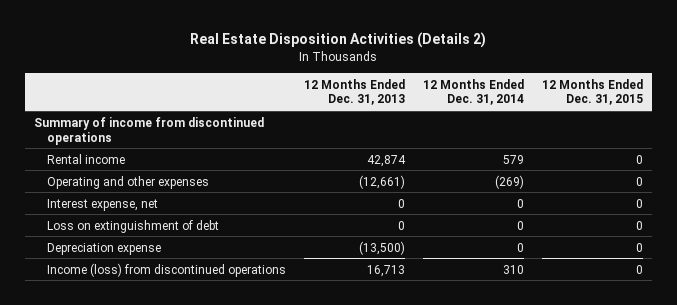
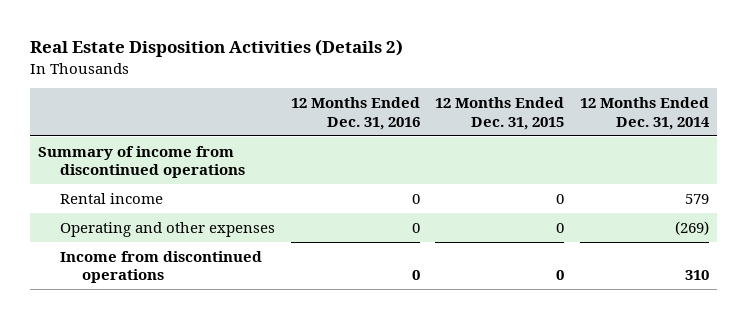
[303,78,405,106] 12 Months Ended Dec. 31, 2013 -> none
none -> [290,97,420,130] 12 Months Ended Dec. 31, 2016
[46,198,158,211] Interest expense, net -> none
[46,219,219,233] Loss on extinguishment of debt -> none
[46,242,161,255] Depreciation expense -> none
[46,262,286,277] Income (loss) from discontinued operations -> [59,250,262,284] Income from discontinued operations

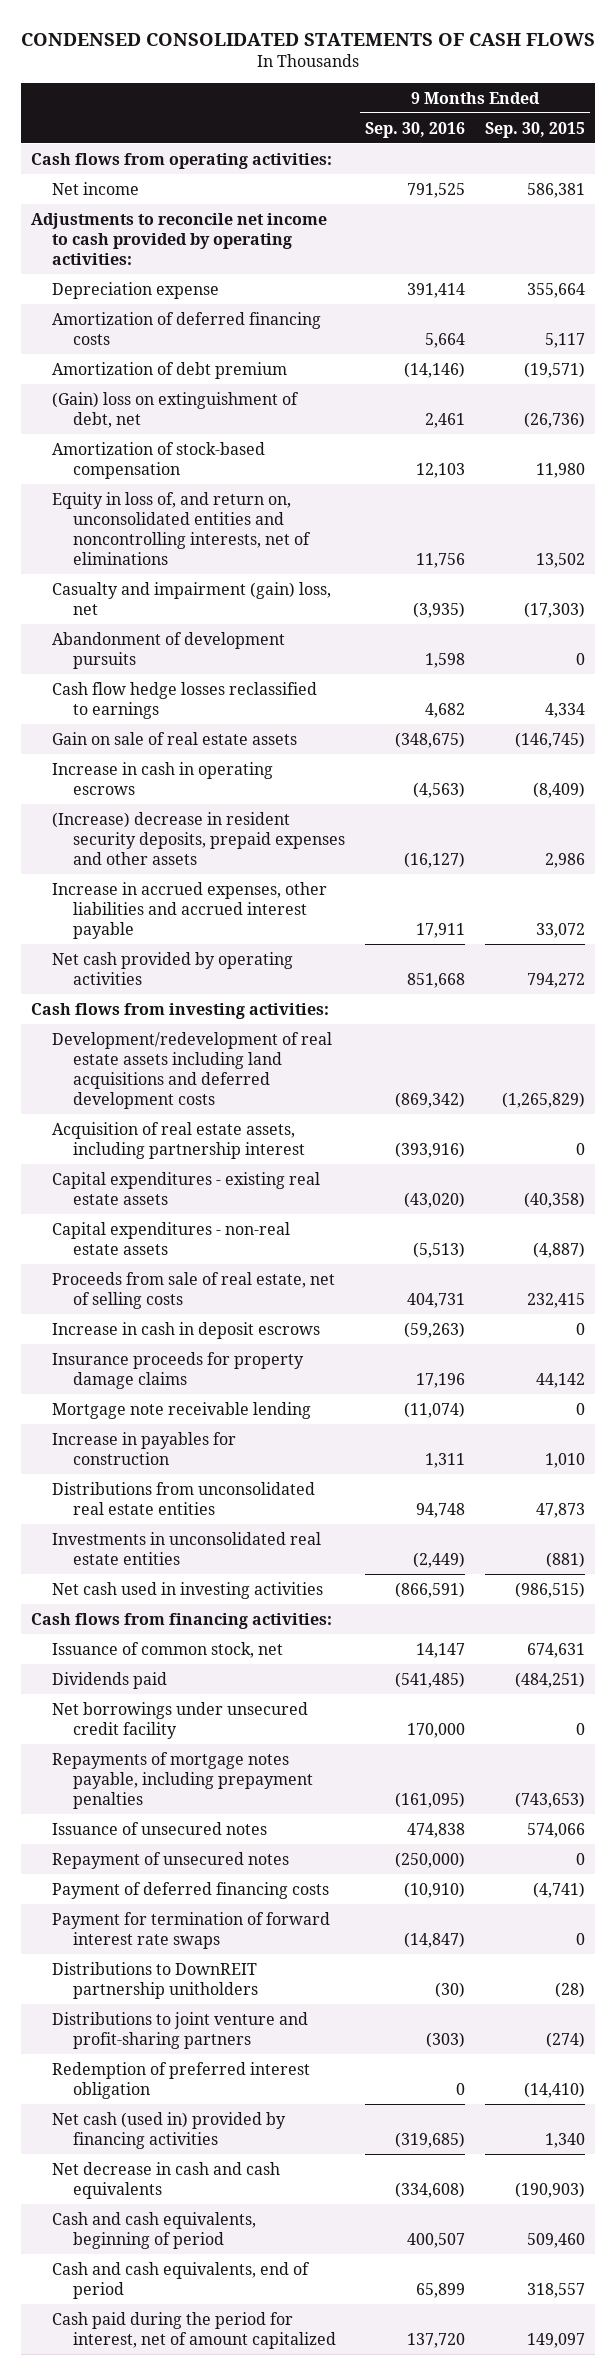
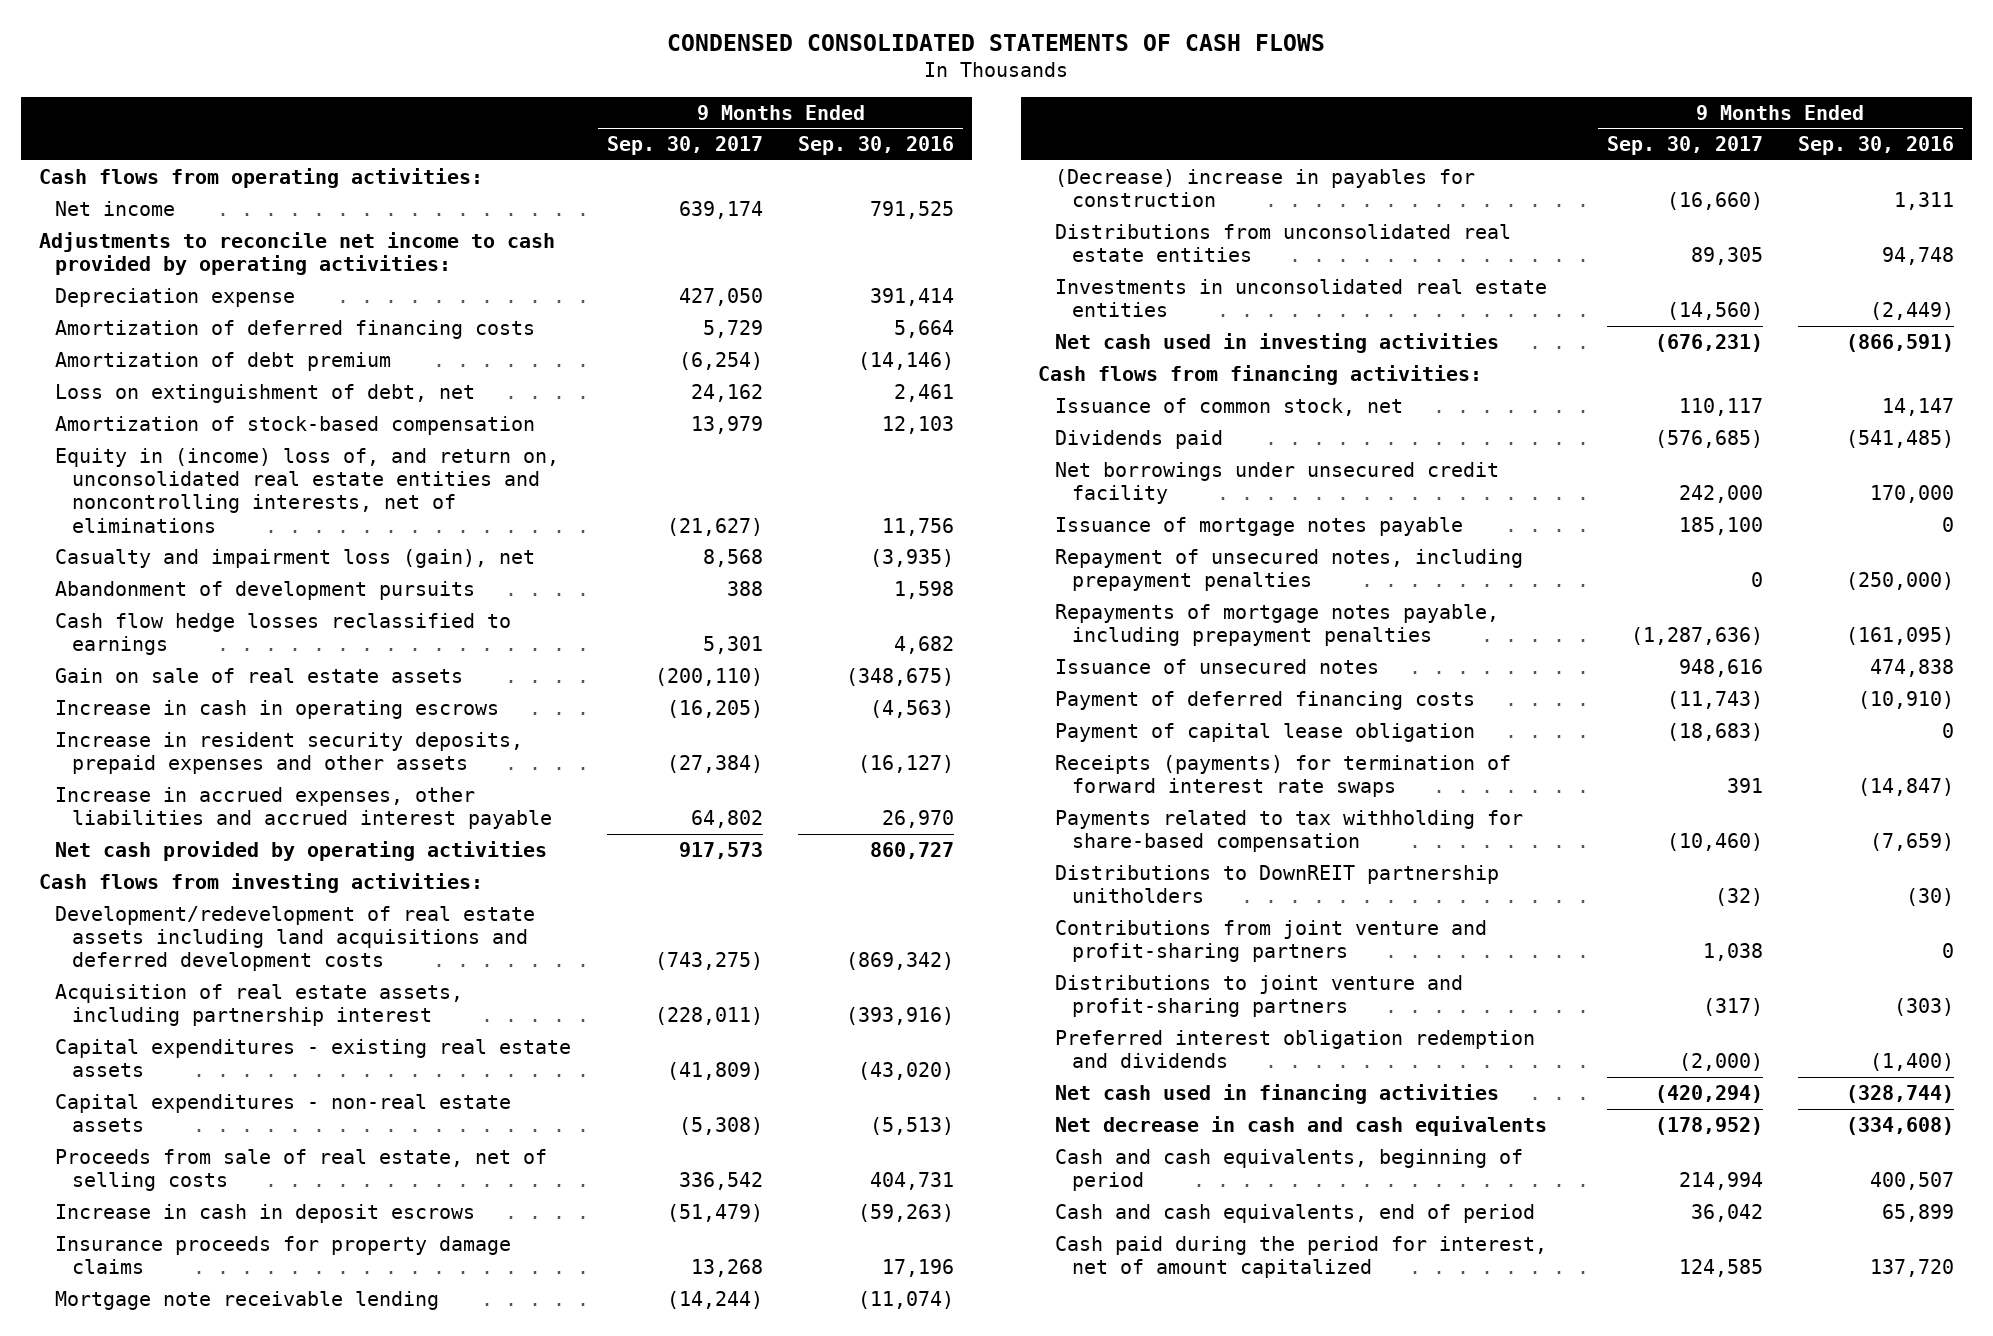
[485,121,586,138] Sep. 30, 2015 -> none
none -> [606,136,763,156] Sep. 30, 2017
[52,391,300,428] (Gain) loss on extinguishment of debt, net -> [55,383,476,403] Loss on extinguishment of debt, net
[52,491,312,565] Equity in loss of, and return on, unconsolidated entities and noncontrolling interests, net of eliminations -> [55,447,560,533] Equity in (income) loss of, and return on, unconsolidated real estate entities and noncontrolling interests, net of eliminations
[52,581,332,615] Casualty and impairment (gain) loss, net -> [55,548,536,568] Casualty and impairment loss (gain), net
[52,811,346,865] (Increase) decrease in resident security deposits, prepaid expenses and other assets -> [55,731,524,775] Increase in resident security deposits, prepaid expenses and other assets
[416,922,466,938] 17,911 -> [882,810,955,829] 26,970
[407,972,466,988] 851,668 -> [870,841,955,859] 860,727
[52,1431,237,1465] Increase in payables for construction -> [1055,168,1476,208] (Decrease) increase in payables for construction
none -> [1055,516,1464,536] Issuance of mortgage notes payable
none -> [1055,548,1524,592] Repayment of unsecured notes, including prepayment penalties
[52,1851,290,1869] Repayment of unsecured notes -> none
none -> [1055,722,1476,742] Payment of capital lease obligation
[52,1911,331,1949] Payment for termination of forward interest rate swaps -> [1055,754,1512,798] Receipts (payments) for termination of forward interest rate swaps
none -> [1055,809,1524,853] Payments related to tax withholding for share-based compensation
none -> [1055,919,1488,963] Contributions from joint venture and profit-sharing partners
[52,2061,311,2099] Redemption of preferred interest obligation -> [1055,1029,1536,1069] Preferred interest obligation redemption and dividends
[456,2082,466,2095] 0 -> [1870,1053,1955,1072] (1,400)
[52,2111,287,2149] Net cash (used in) provided by financing activities -> [1055,1083,1500,1104] Net cash used in financing activities
[395,2131,466,2148] (319,685) -> [1846,1084,1955,1103] (328,744)

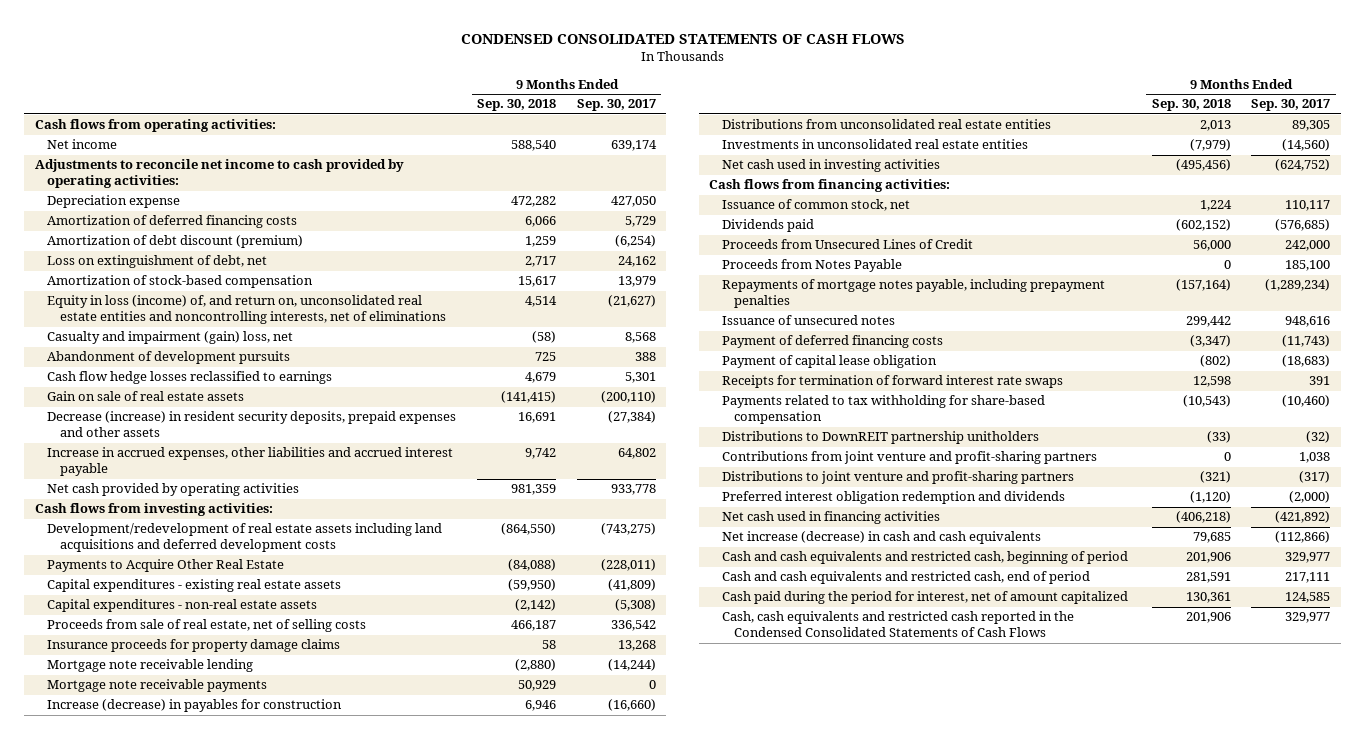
[798,136,955,156] Sep. 30, 2016 -> none
none -> [477,99,557,112] Sep. 30, 2018
[55,351,392,371] Amortization of debt premium -> [47,235,304,249] Amortization of debt discount (premium)
[55,447,560,533] Equity in (income) loss of, and return on, unconsolidated real estate entities and noncontrolling interests, net of eliminations -> [47,295,447,325] Equity in loss (income) of, and return on, unconsolidated real estate entities and noncontrolling interests, net of eliminations
[55,548,536,568] Casualty and impairment loss (gain), net -> [47,331,294,345] Casualty and impairment (gain) loss, net
[55,699,500,719] Increase in cash in operating escrows -> none
[55,731,524,775] Increase in resident security deposits, prepaid expenses and other assets -> [47,411,457,438] Decrease (increase) in resident security deposits, prepaid expenses and other assets
[678,841,763,859] 917,573 -> [611,484,657,496] 933,778
[55,983,464,1027] Acquisition of real estate assets, including partnership interest -> [47,559,285,573] Payments to Acquire Other Real Estate
[55,1203,476,1223] Increase in cash in deposit escrows -> none
none -> [47,679,268,693] Mortgage note receivable payments
[1055,168,1476,208] (Decrease) increase in payables for construction -> [47,699,343,713] Increase (decrease) in payables for construction
[1654,333,1763,352] (676,231) -> [1275,159,1331,172] (624,752)
[1055,548,1524,592] Repayment of unsecured notes, including prepayment penalties -> none
[1055,461,1500,505] Net borrowings under unsecured credit facility -> [721,239,973,250] Proceeds from Unsecured Lines of Credit
[1055,516,1464,536] Issuance of mortgage notes payable -> [721,259,902,273] Proceeds from Notes Payable
[1630,627,1763,646] (1,287,636) -> [1265,279,1331,292] (1,289,234)
[1055,754,1512,798] Receipts (payments) for termination of forward interest rate swaps -> [721,375,1063,389] Receipts for termination of forward interest rate swaps
[1654,1084,1763,1103] (420,294) -> [1275,511,1331,524] (421,892)
[1055,1115,1548,1136] Net decrease in cash and cash equivalents -> [721,531,1041,545] Net increase (decrease) in cash and cash equivalents
[1654,1116,1763,1135] (178,952) -> [1275,531,1331,544] (112,866)
[1055,1148,1524,1192] Cash and cash equivalents, beginning of period -> [721,551,1128,565] Cash and cash equivalents and restricted cash, beginning of period
[1678,1172,1763,1191] 214,994 -> [1285,552,1331,564] 329,977
[1055,1203,1536,1223] Cash and cash equivalents, end of period -> [721,571,1090,585] Cash and cash equivalents and restricted cash, end of period
[1690,1203,1763,1222] 36,042 -> [1285,572,1331,584] 217,111
none -> [721,611,1074,638] Cash, cash equivalents and restricted cash reported in the Condensed Consolidated Statements of Cash Flows

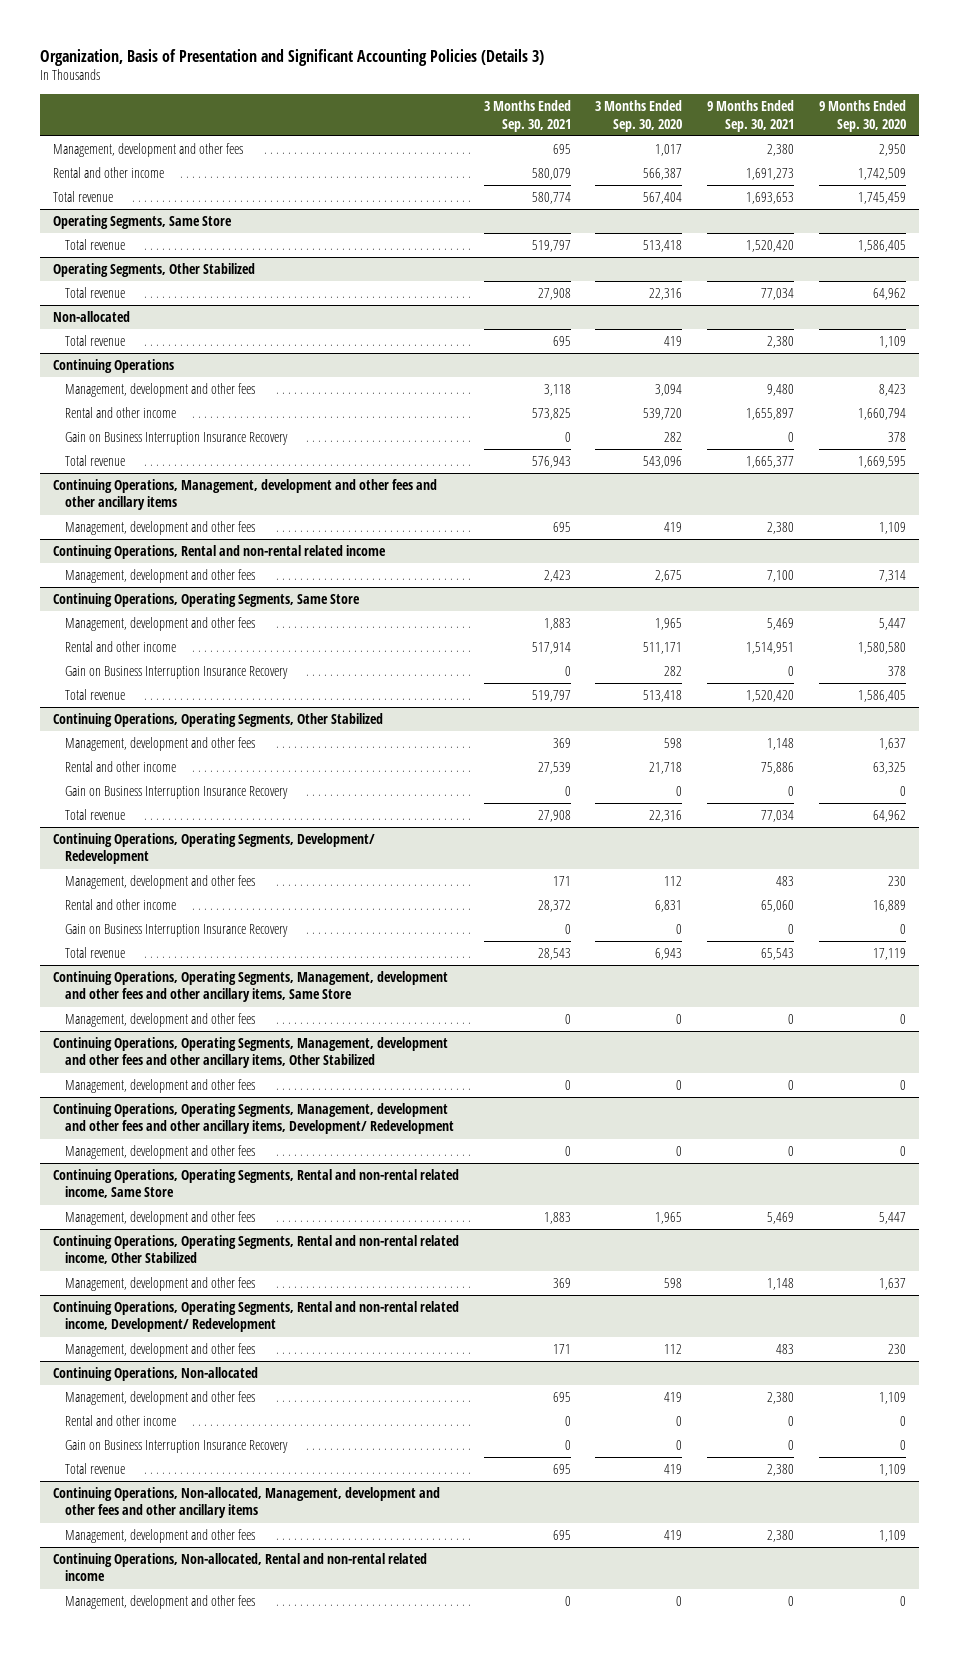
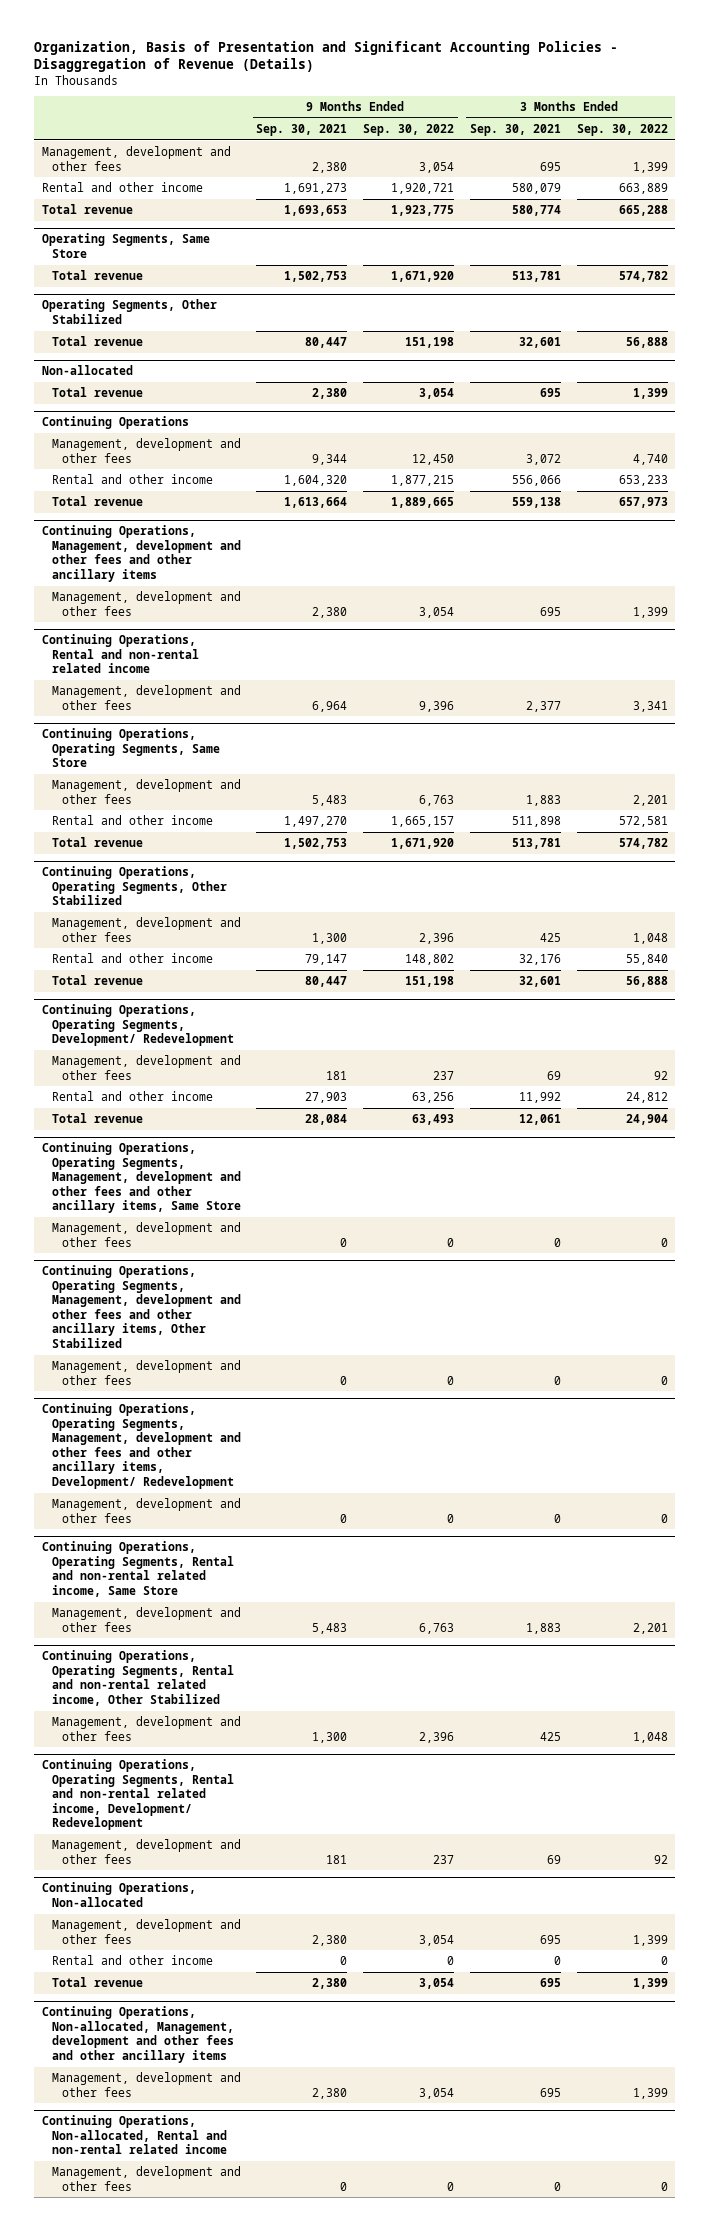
[40,48,545,66] Organization, Basis of Presentation and Significant Accounting Policies (Details 3) -> [34,40,619,73] Organization, Basis of Presentation and Significant Accounting Policies - Disaggregation of Revenue (Details)
[595,100,683,132] 3 Months Ended Sep. 30, 2020 -> none
[819,100,907,132] 9 Months Ended Sep. 30, 2020 -> none
none -> [363,123,455,136] Sep. 30, 2022
none -> [576,123,668,136] Sep. 30, 2022
[531,240,571,253] 519,797 -> [511,271,561,283] 513,781
[746,240,795,253] 1,520,420 -> [284,271,348,283] 1,502,753
[537,288,571,301] 27,908 -> [518,337,561,349] 32,601
[761,288,795,301] 77,034 -> [305,337,348,349] 80,447
[65,432,289,446] Gain on Business Interruption Insurance Recovery -> none
[543,384,571,397] 3,118 -> [525,453,561,465] 3,072
[767,384,795,397] 9,480 -> [312,453,348,465] 9,344
[531,408,571,421] 573,825 -> [511,475,561,487] 556,066
[746,408,795,421] 1,655,897 -> [284,475,348,487] 1,604,320
[531,456,571,469] 576,943 -> [511,497,561,509] 559,138
[746,456,795,469] 1,665,377 -> [284,497,348,509] 1,613,664
[543,570,571,583] 2,423 -> [525,700,561,712] 2,377
[767,570,795,583] 7,100 -> [312,700,348,712] 6,964
[65,666,289,680] Gain on Business Interruption Insurance Recovery -> none
[767,618,795,631] 5,469 -> [312,794,348,806] 5,483
[531,642,571,655] 517,914 -> [511,816,561,828] 511,898
[746,642,795,655] 1,514,951 -> [284,816,348,828] 1,497,270
[531,690,571,703] 519,797 -> [511,838,561,850] 513,781
[746,690,795,703] 1,520,420 -> [284,838,348,850] 1,502,753
[65,786,289,800] Gain on Business Interruption Insurance Recovery -> none
[552,738,571,749] 369 -> [539,932,561,942] 425
[767,738,795,751] 1,148 -> [312,932,348,944] 1,300
[537,762,571,775] 27,539 -> [518,954,561,966] 32,176
[761,762,795,775] 75,886 -> [305,954,348,966] 79,147
[537,810,571,823] 27,908 -> [518,976,561,988] 32,601
[761,810,795,823] 77,034 -> [305,976,348,988] 80,447
[65,924,289,938] Gain on Business Interruption Insurance Recovery -> none
[552,876,571,887] 171 -> [546,1070,561,1080] 69
[776,876,795,887] 483 -> [326,1070,348,1080] 181
[537,900,571,913] 28,372 -> [518,1092,561,1104] 11,992
[761,900,795,913] 65,060 -> [305,1092,348,1104] 27,903
[537,948,571,961] 28,543 -> [518,1114,561,1126] 12,061
[761,948,795,961] 65,543 -> [305,1114,348,1126] 28,084
[767,1212,795,1225] 5,469 -> [312,1622,348,1634] 5,483
[552,1278,571,1289] 369 -> [539,1731,561,1741] 425
[767,1278,795,1291] 1,148 -> [312,1731,348,1743] 1,300
[552,1344,571,1355] 171 -> [546,1854,561,1864] 69
[776,1344,795,1355] 483 -> [326,1854,348,1864] 181
[65,1440,289,1454] Gain on Business Interruption Insurance Recovery -> none

